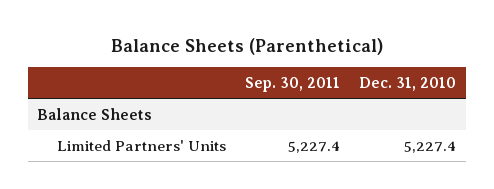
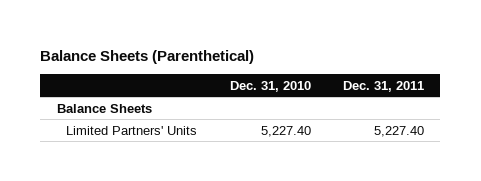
[245,77,341,93] Sep. 30, 2011 -> none
none -> [343,80,425,92] Dec. 31, 2011
[404,140,457,153] 5,227.4 -> [260,125,311,137] 5,227.40

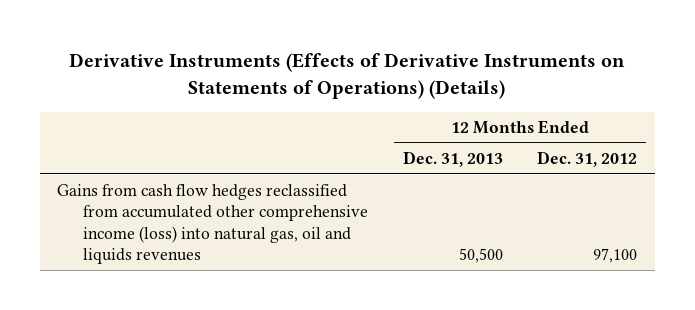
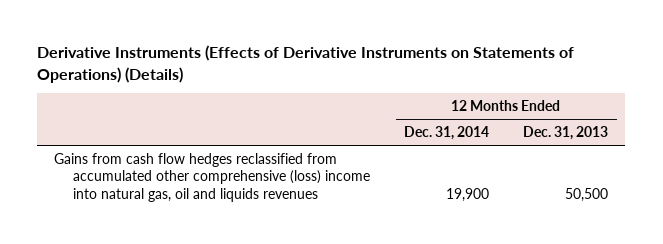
[537,150,638,167] Dec. 31, 2012 -> none
none -> [404,125,490,140] Dec. 31, 2014
[57,184,368,264] Gains from cash flow hedges reclassified from accumulated other comprehensive income (loss) into natural gas, oil and liquids revenues -> [54,152,371,202] Gains from cash flow hedges reclassified from accumulated other comprehensive (loss) income into natural gas, oil and liquids revenues

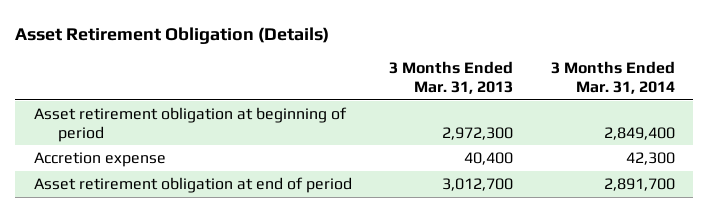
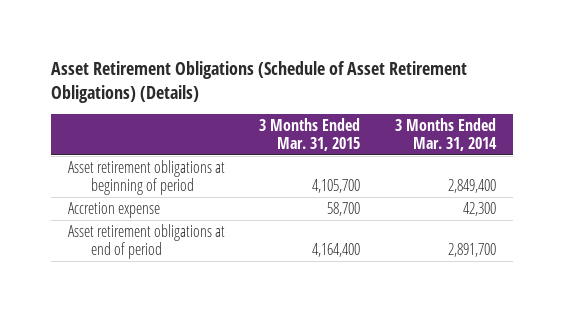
[15,26,330,44] Asset Retirement Obligation (Details) -> [50,60,467,103] Asset Retirement Obligations (Schedule of Asset Retirement Obligations) (Details)
[389,61,514,95] 3 Months Ended Mar. 31, 2013 -> none
none -> [259,117,361,151] 3 Months Ended Mar. 31, 2015
[33,106,347,142] Asset retirement obligation at beginning of period -> [68,159,226,195] Asset retirement obligations at beginning of period
[33,176,352,193] Asset retirement obligation at end of period -> [68,223,226,259] Asset retirement obligations at end of period

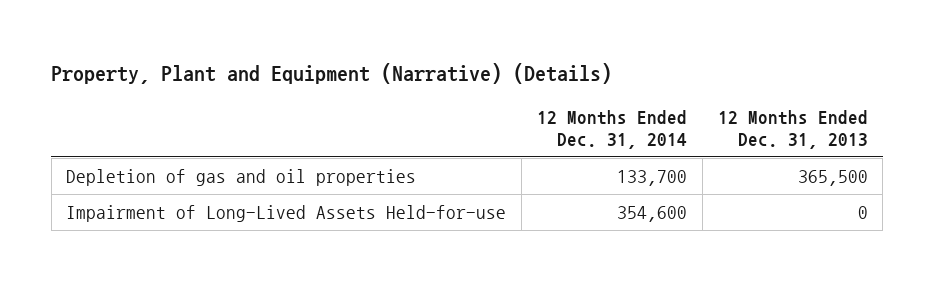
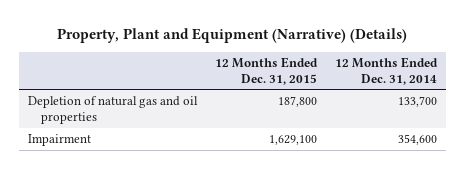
[717,109,868,150] 12 Months Ended Dec. 31, 2013 -> none
none -> [214,57,318,85] 12 Months Ended Dec. 31, 2015
[66,168,417,186] Depletion of gas and oil properties -> [27,96,198,124] Depletion of natural gas and oil properties
[66,204,507,222] Impairment of Long-Lived Assets Held-for-use -> [27,134,91,147] Impairment

